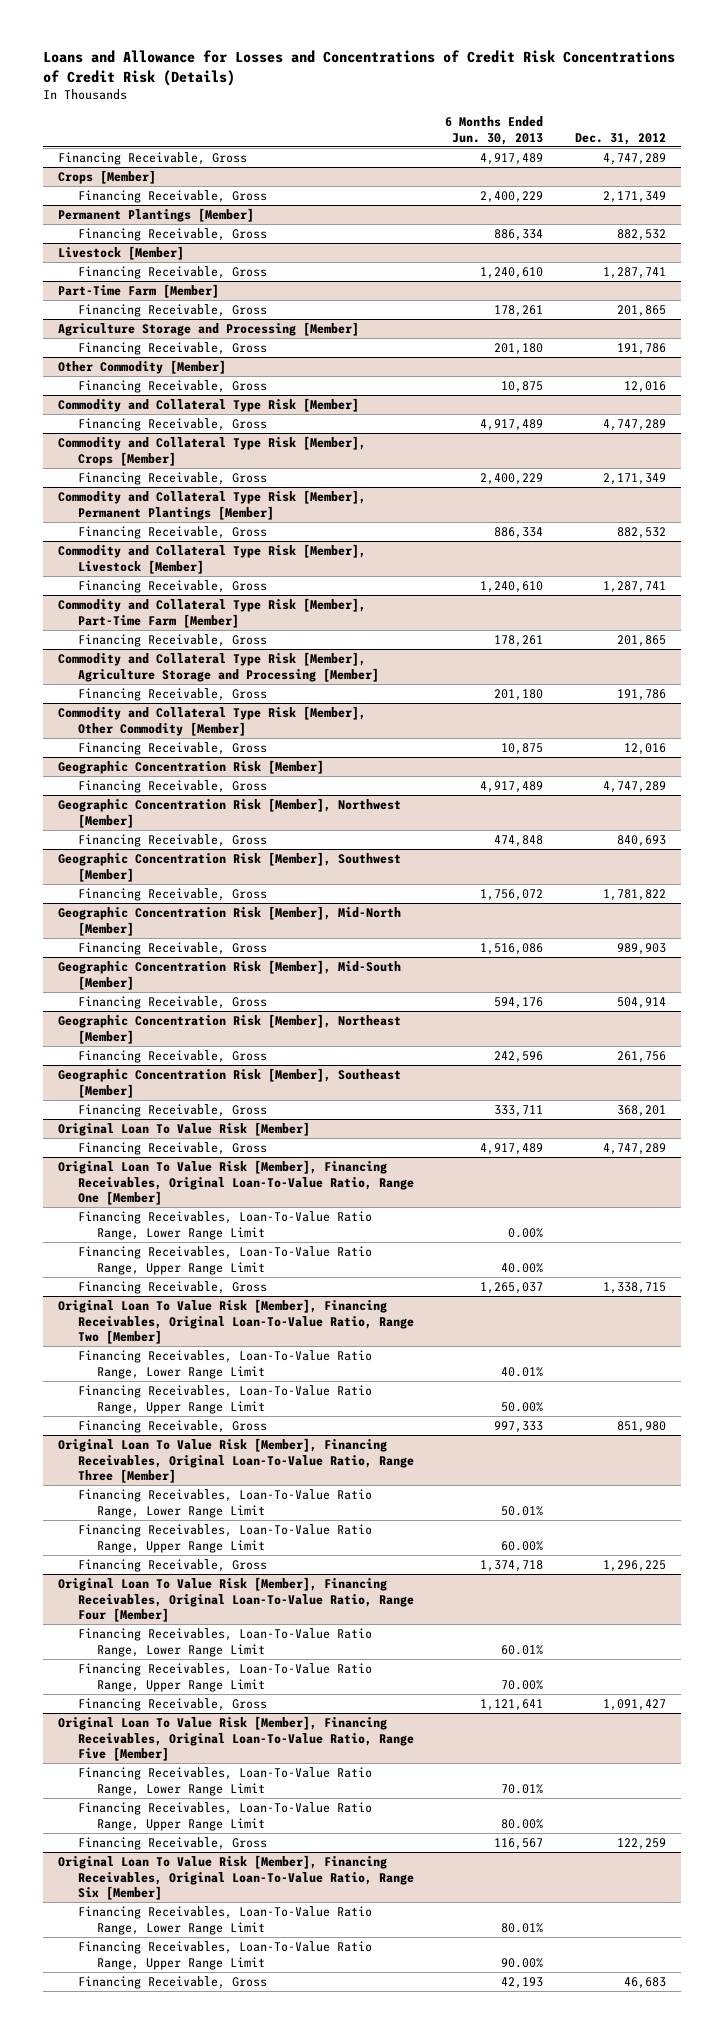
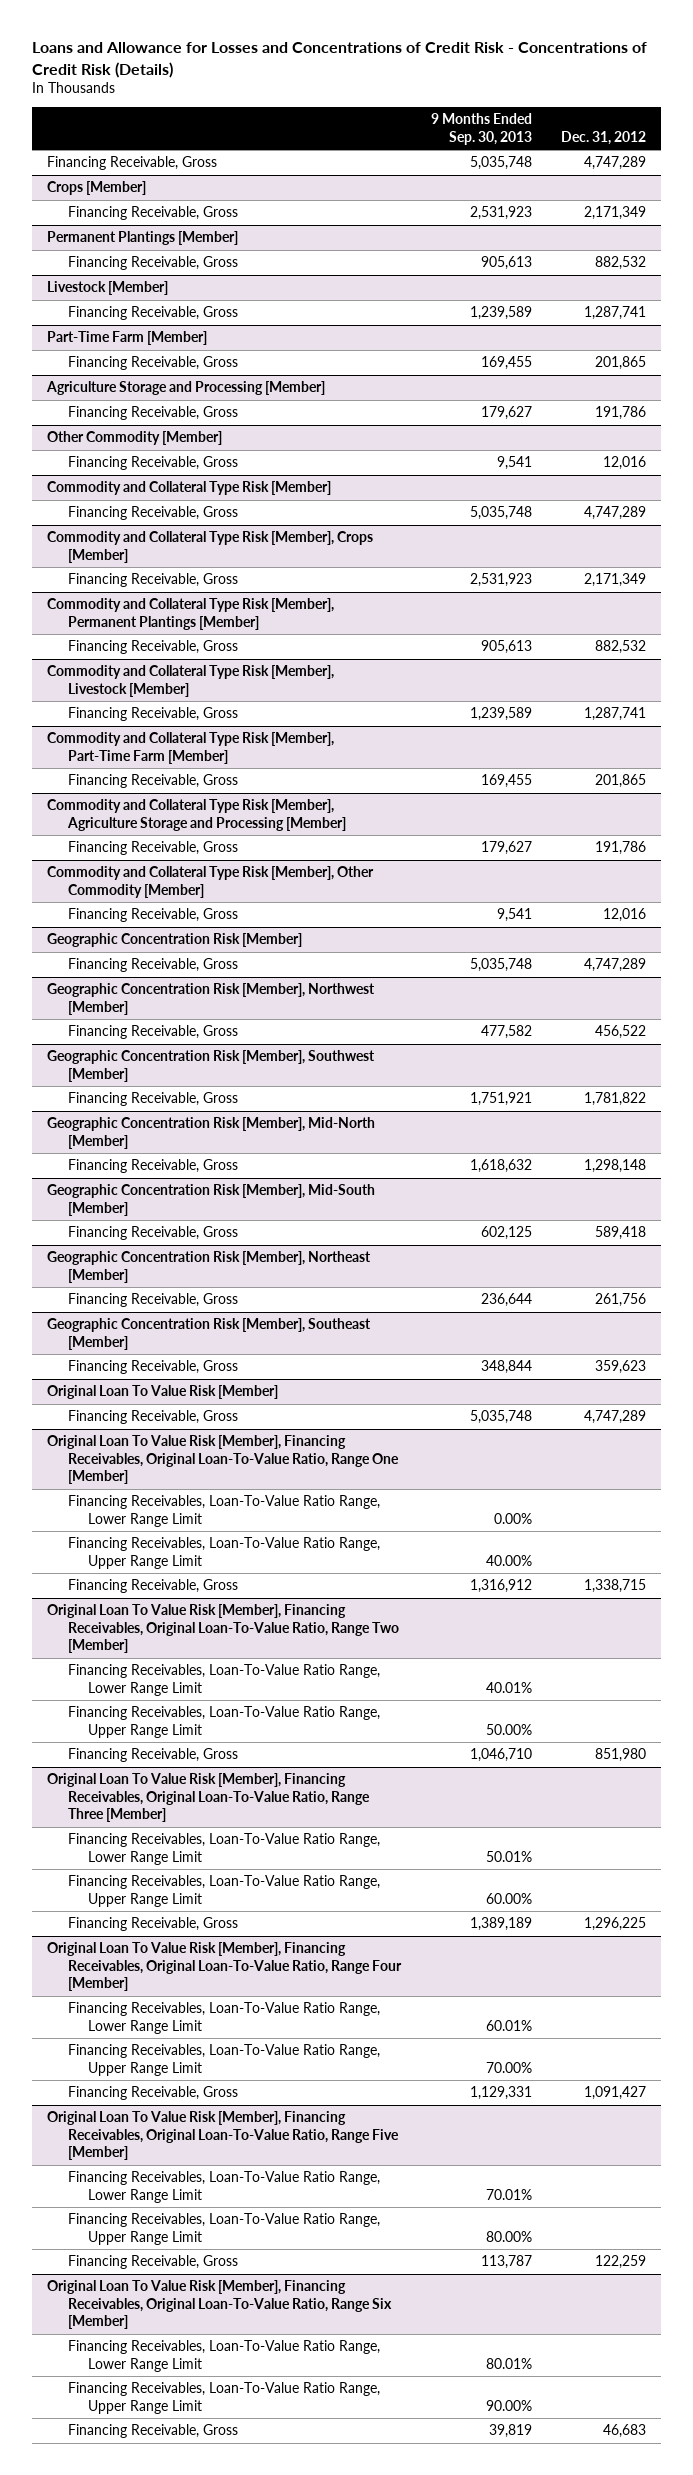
[42,50,675,87] Loans and Allowance for Losses and Concentrations of Credit Risk Concentrations of Credit Risk (Details) -> [31,42,647,78] Loans and Allowance for Losses and Concentrations of Credit Risk - Concentrations of Credit Risk (Details)
[445,116,544,145] 6 Months Ended Jun. 30, 2013 -> none
none -> [430,113,532,145] 9 Months Ended Sep. 30, 2013
[616,834,666,847] 840,693 -> [595,1025,647,1040] 456,522
[616,942,666,955] 989,903 -> [584,1159,647,1174] 1,298,148
[616,996,666,1009] 504,914 -> [595,1226,647,1241] 589,418
[616,1104,666,1117] 368,201 -> [595,1360,647,1375] 359,623

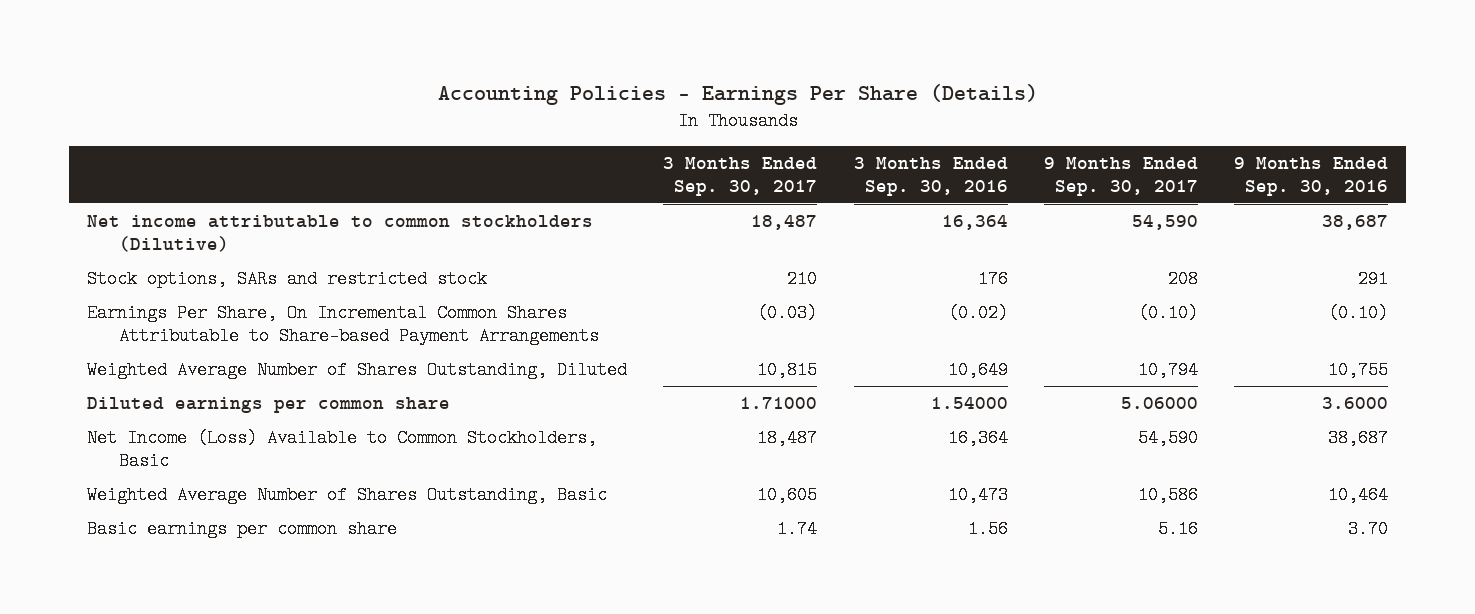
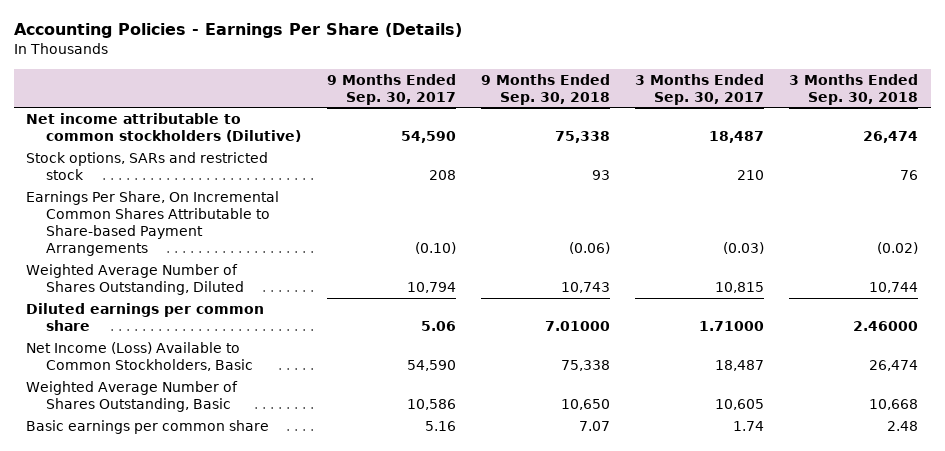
[853,156,1008,196] 3 Months Ended Sep. 30, 2016 -> none
[1233,156,1388,196] 9 Months Ended Sep. 30, 2016 -> none
none -> [480,73,610,105] 9 Months Ended Sep. 30, 2018
none -> [789,73,919,105] 3 Months Ended Sep. 30, 2018
[1120,397,1198,410] 5.06000 -> [420,320,456,331] 5.06

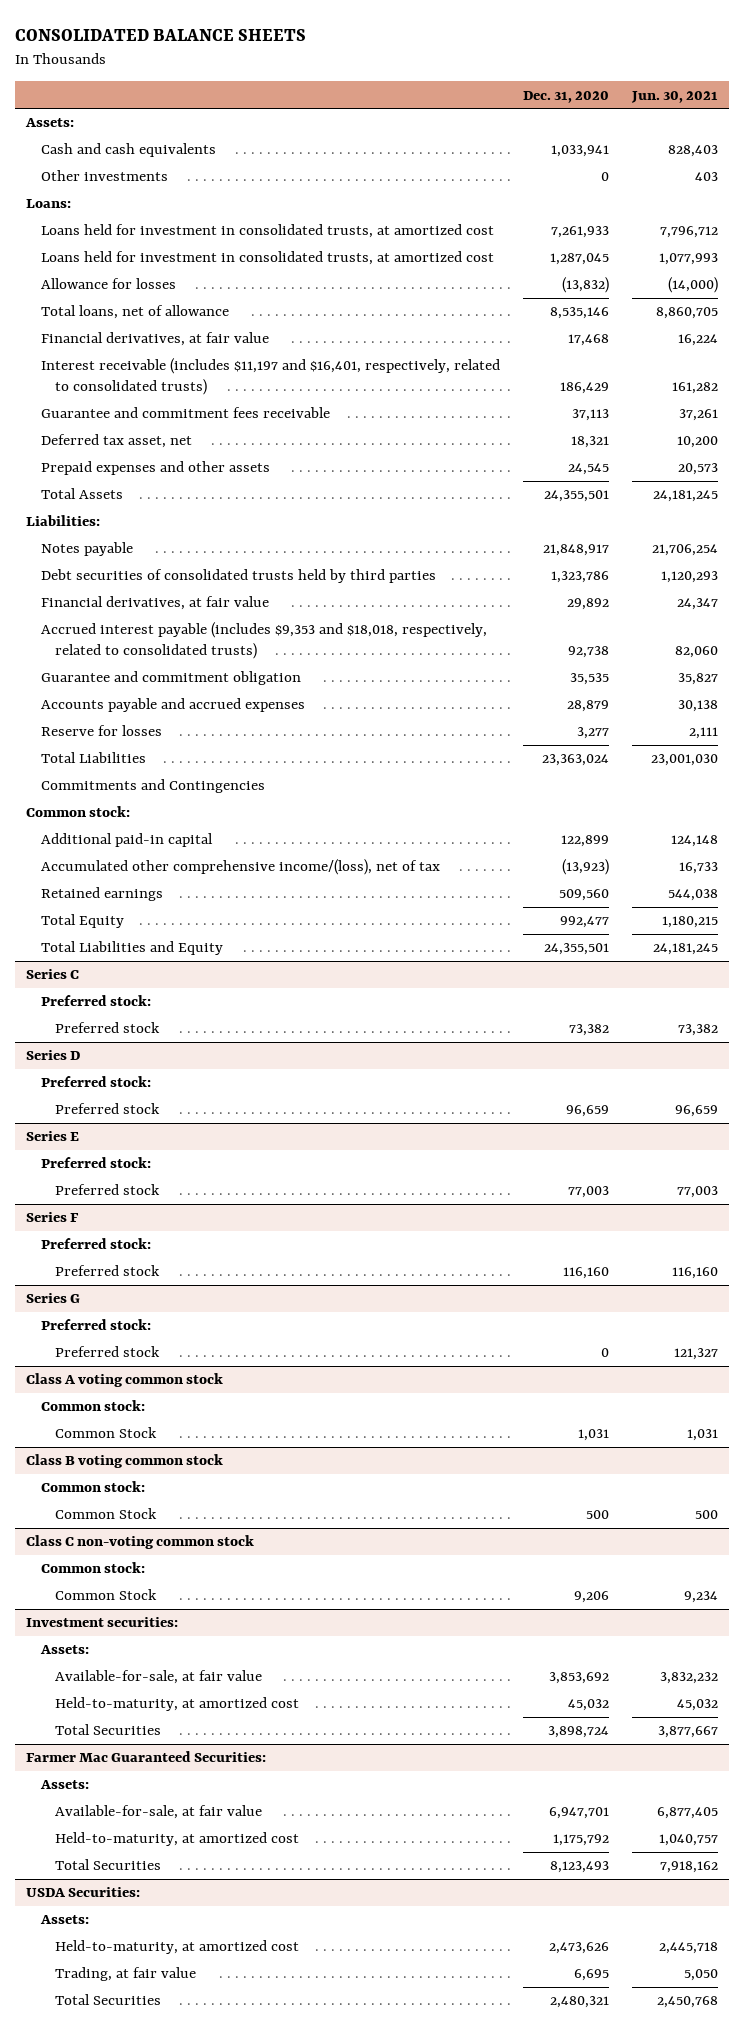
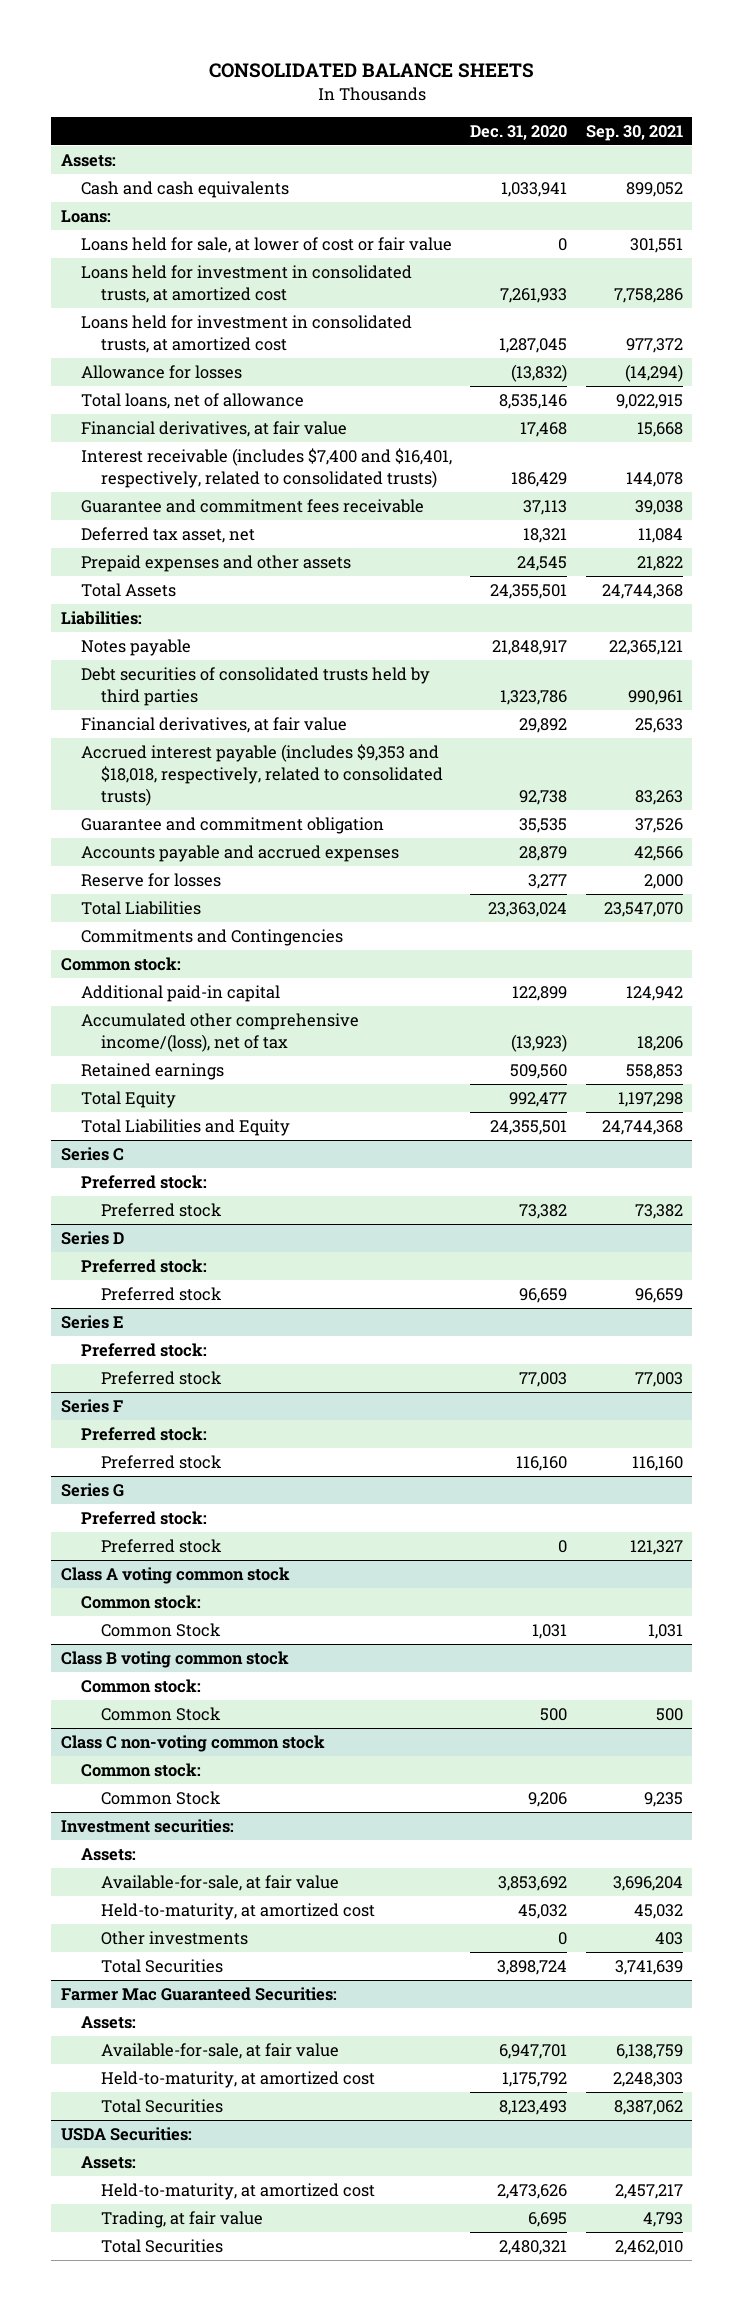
[630,90,718,103] Jun. 30, 2021 -> none
none -> [585,124,683,141] Sep. 30, 2021
[40,170,168,182] Other investments -> none
none -> [80,237,452,254] Loans held for sale, at lower of cost or fair value
[40,358,500,396] Interest receivable (includes $11,197 and $16,401, respectively, related to consolidated trusts) -> [80,448,452,488] Interest receivable (includes $7,400 and $16,401, respectively, related to consolidated trusts)
none -> [100,1931,248,1946] Other investments

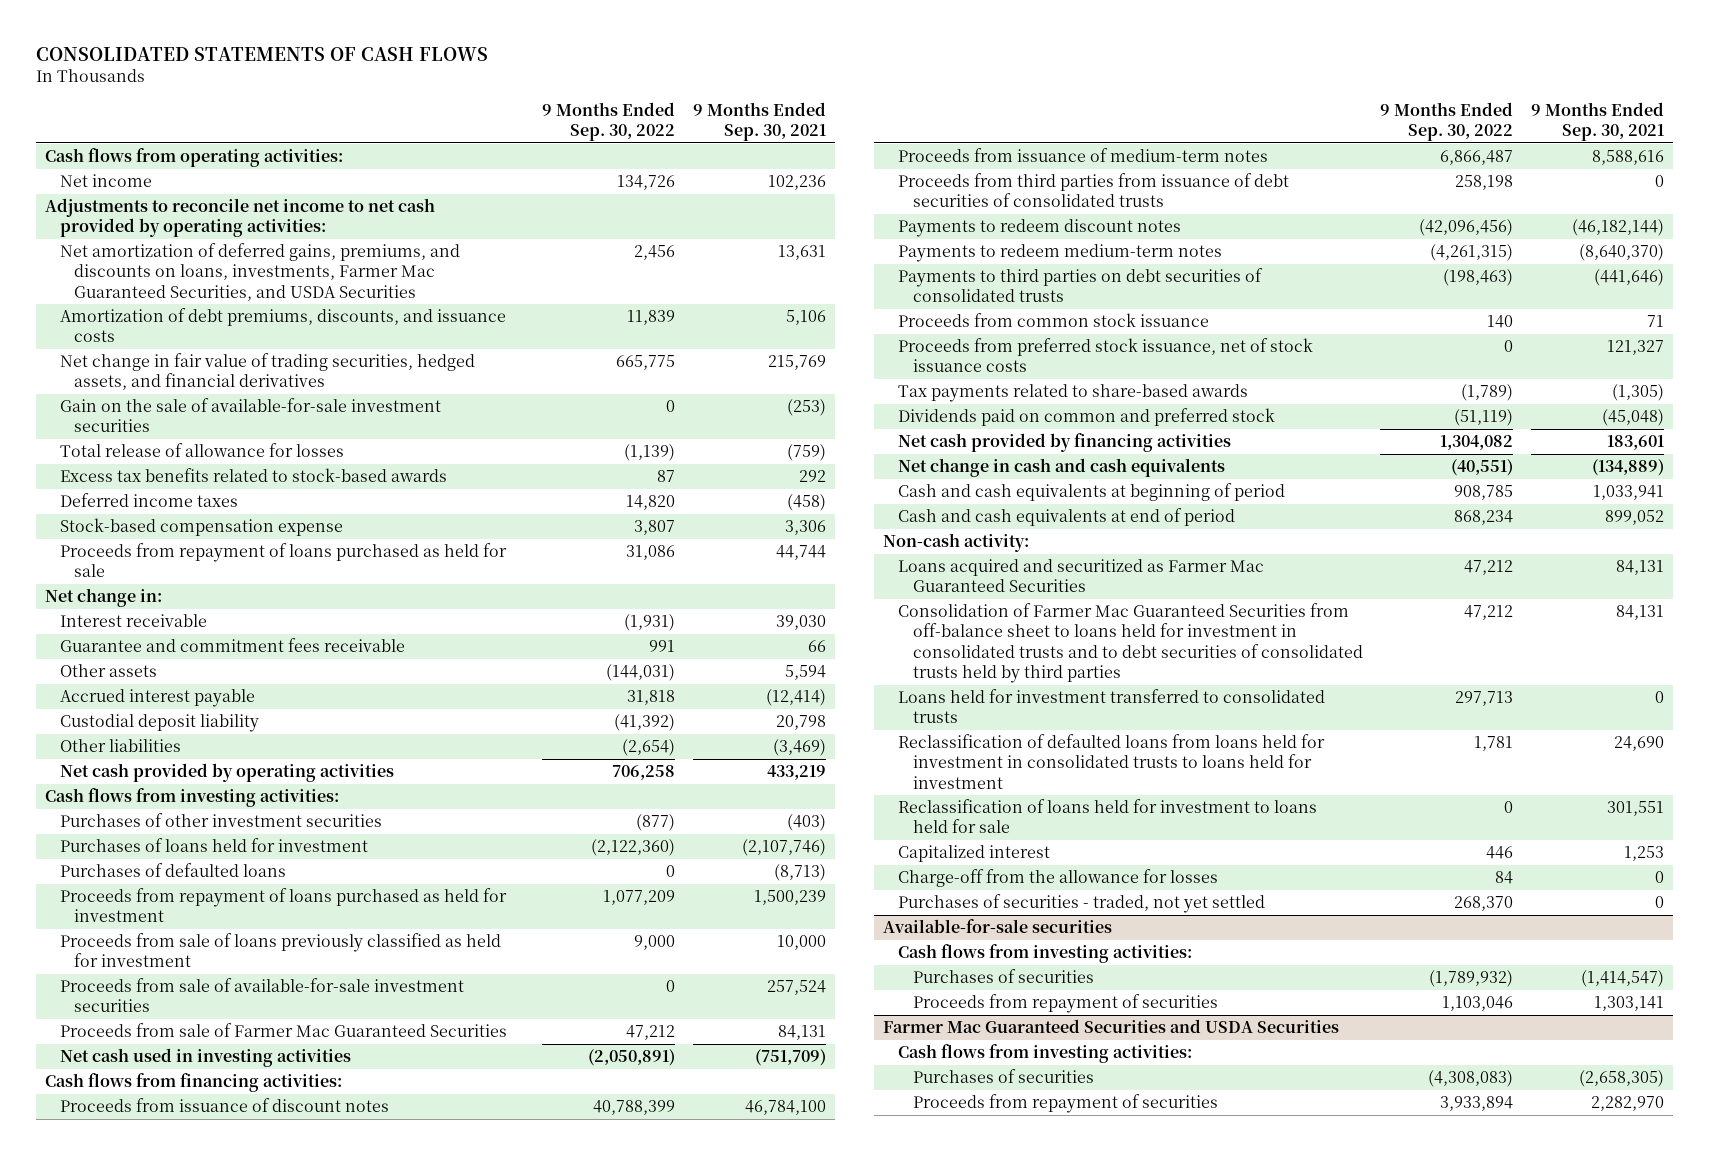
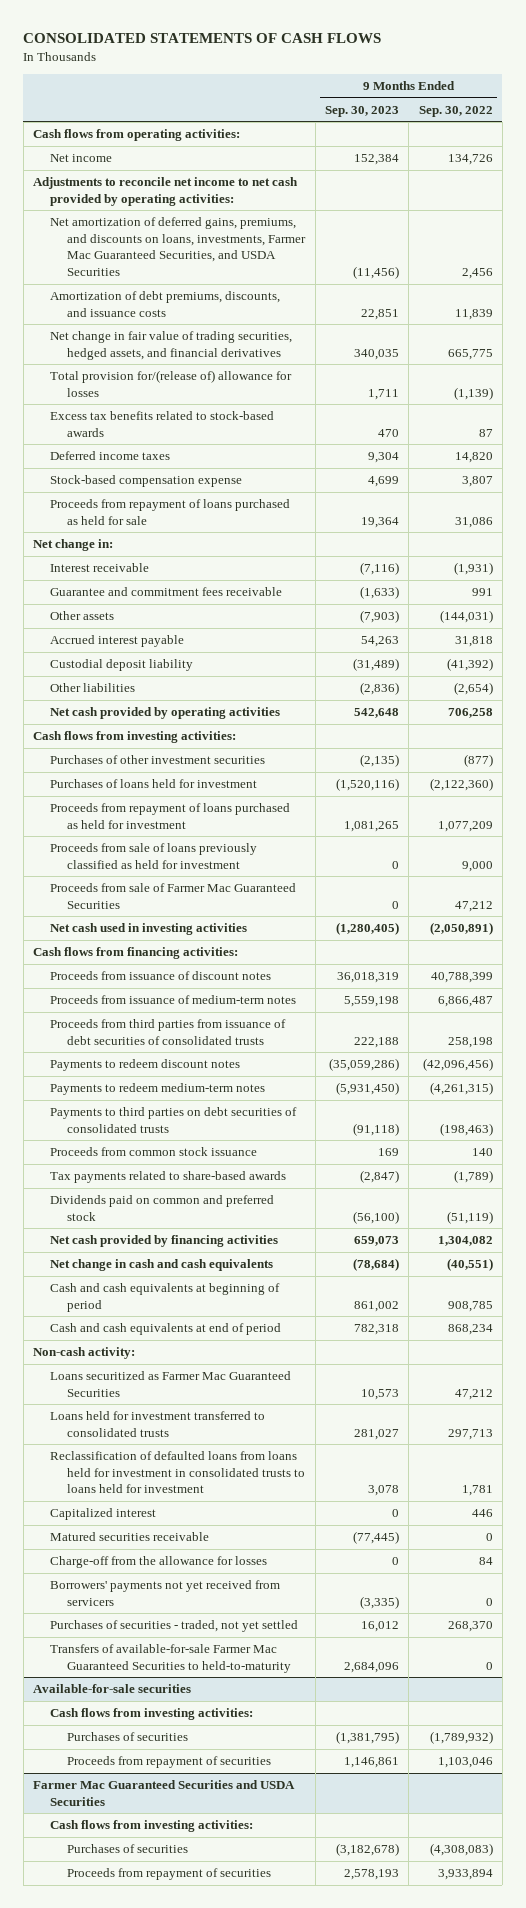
[693,101,827,142] 9 Months Ended Sep. 30, 2021 -> none
none -> [324,105,399,117] Sep. 30, 2023
[59,398,441,433] Gain on the sale of available-for-sale investment securities -> none
[59,443,344,458] Total release of allowance for losses -> [50,370,293,397] Total provision for/(release of) allowance for losses
[59,863,286,878] Purchases of defaulted loans -> none
[59,978,464,1013] Proceeds from sale of available-for-sale investment securities -> none
[897,338,1313,373] Proceeds from preferred stock issuance, net of stock issuance costs -> none
[897,603,1363,684] Consolidation of Farmer Mac Guaranteed Securities from off-balance sheet to loans held for investment in consolidated trusts and to debt securities of consolidated trusts held by third parties -> none
[897,559,1264,593] Loans acquired and securitized as Farmer Mac Guaranteed Securities -> [50,1371,292,1397] Loans securitized as Farmer Mac Guaranteed Securities
[897,799,1317,834] Reclassification of loans held for investment to loans held for sale -> none
none -> [50,1532,210,1542] Matured securities receivable
none -> [50,1580,281,1606] Borrowers' payments not yet received from servicers
none -> [50,1644,292,1673] Transfers of available-for-sale Farmer Mac Guaranteed Securities to held-to-maturity

